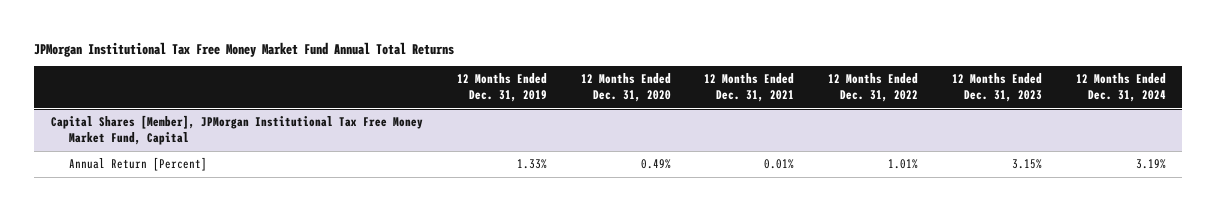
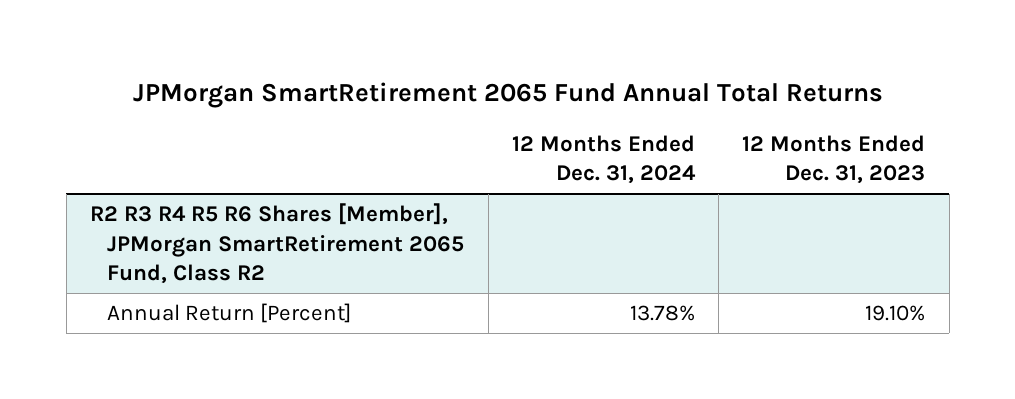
[34,41,455,57] JPMorgan Institutional Tax Free Money Market Fund Annual Total Returns -> [132,82,883,109] JPMorgan SmartRetirement 2065 Fund Annual Total Returns
[457,73,548,103] 12 Months Ended Dec. 31, 2019 -> none
[580,73,671,103] 12 Months Ended Dec. 31, 2020 -> none
[704,73,795,103] 12 Months Ended Dec. 31, 2021 -> none
[828,73,919,103] 12 Months Ended Dec. 31, 2022 -> none
[51,115,424,146] Capital Shares [Member], JPMorgan Institutional Tax Free Money Market Fund, Capital -> none
none -> [89,203,465,284] R2 R3 R4 R5 R6 Shares [Member], JPMorgan SmartRetirement 2065 Fund, Class R2
[1011,159,1042,170] 3.15% -> [865,305,926,322] 19.10%
[1135,159,1166,170] 3.19% -> [629,305,695,322] 13.78%

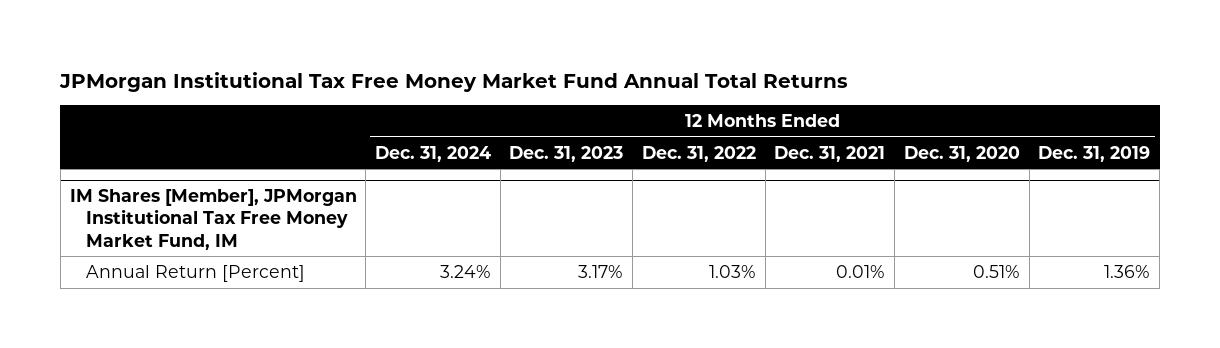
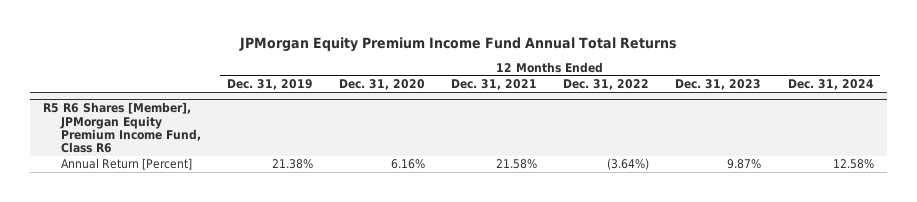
[59,71,849,92] JPMorgan Institutional Tax Free Money Market Fund Annual Total Returns -> [239,36,678,52] JPMorgan Equity Premium Income Fund Annual Total Returns
[69,189,357,250] IM Shares [Member], JPMorgan Institutional Tax Free Money Market Fund, IM -> none
none -> [43,102,201,154] R5 R6 Shares [Member], JPMorgan Equity Premium Income Fund, Class R6
[440,264,492,278] 3.24% -> [832,159,874,170] 12.58%
[578,264,624,278] 3.17% -> [727,159,762,170] 9.87%
[708,264,756,278] 1.03% -> [607,158,650,171] (3.64%)
[836,264,886,278] 0.01% -> [496,159,538,170] 21.58%
[972,264,1020,278] 0.51% -> [390,159,425,170] 6.16%
[1104,264,1151,278] 1.36% -> [271,159,313,170] 21.38%

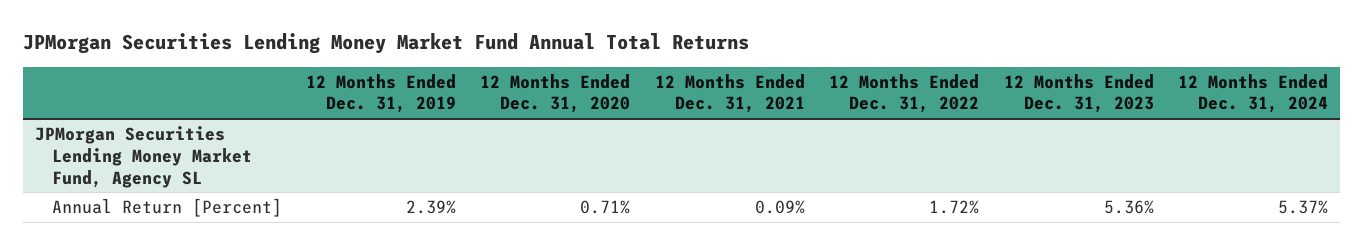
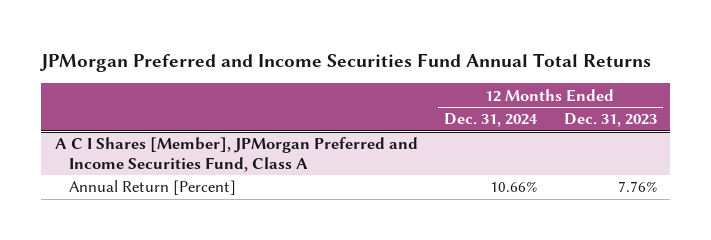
[22,33,749,55] JPMorgan Securities Lending Money Market Fund Annual Total Returns -> [40,53,652,73] JPMorgan Preferred and Income Securities Fund Annual Total Returns
[306,73,457,114] 12 Months Ended Dec. 31, 2019 -> none
[480,73,631,114] 12 Months Ended Dec. 31, 2020 -> none
[654,73,805,114] 12 Months Ended Dec. 31, 2021 -> none
[829,73,980,114] 12 Months Ended Dec. 31, 2022 -> none
[34,125,252,188] JPMorgan Securities Lending Money Market Fund, Agency SL -> none
none -> [54,137,418,172] A C I Shares [Member], JPMorgan Preferred and Income Securities Fund, Class A
[1103,199,1154,214] 5.36% -> [617,181,657,193] 7.76%
[1277,199,1328,214] 5.37% -> [490,181,538,193] 10.66%

